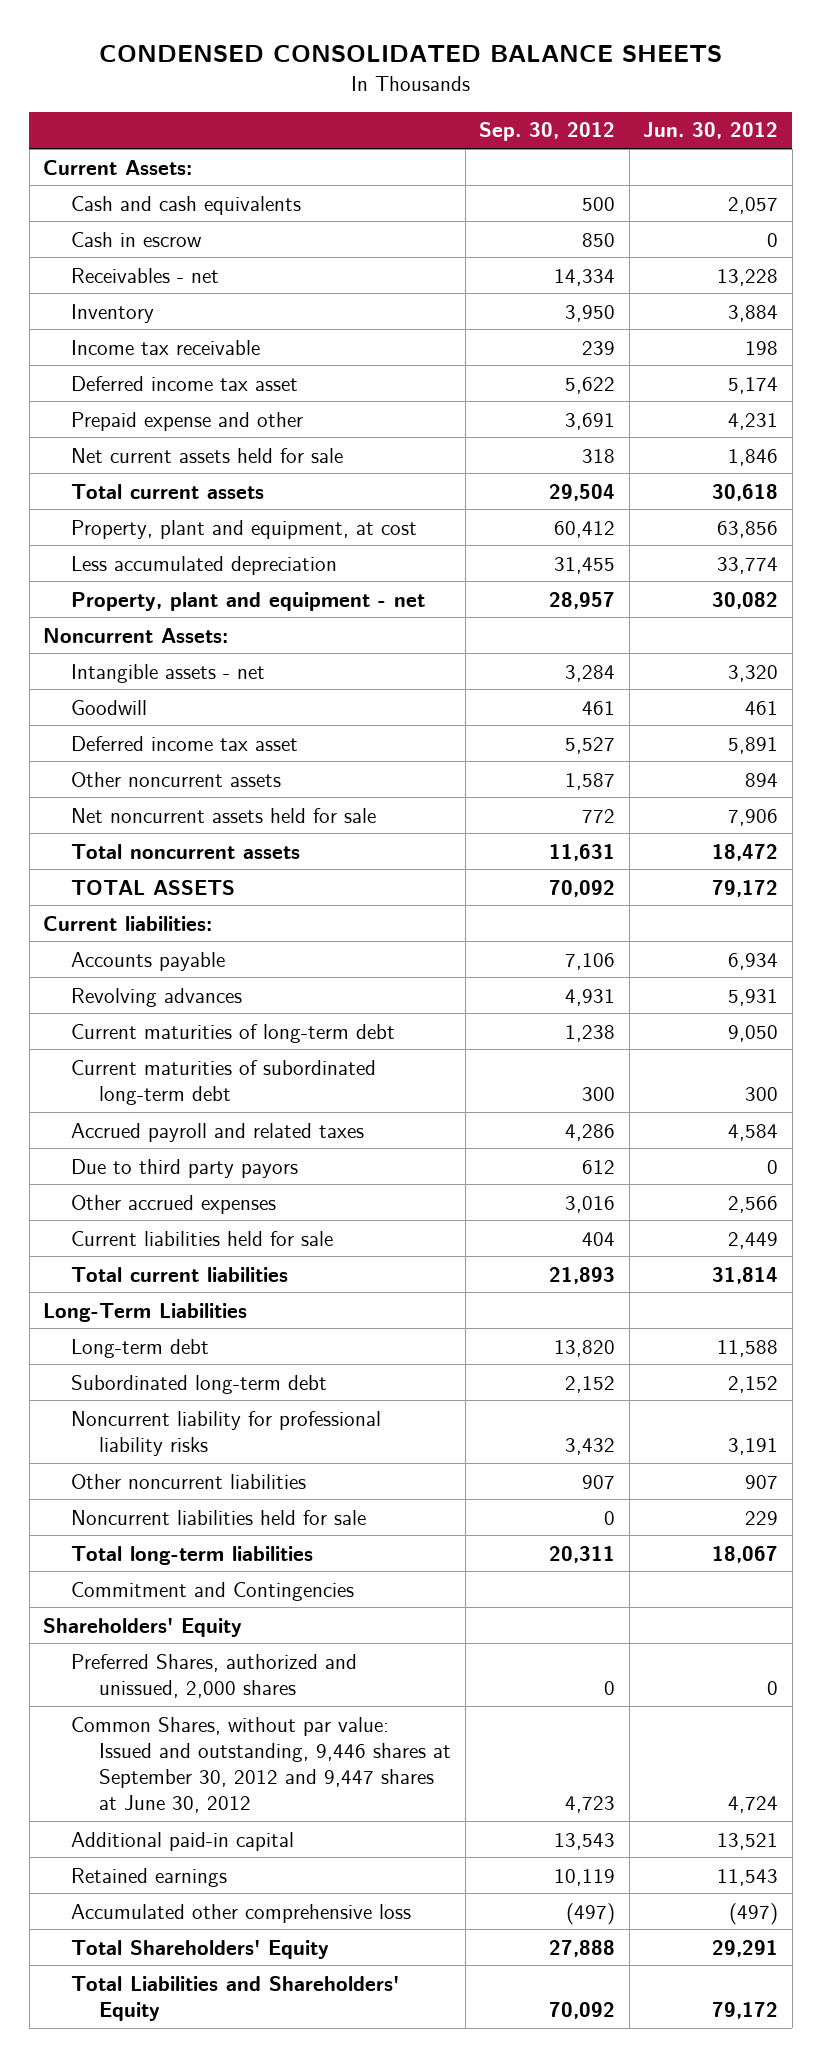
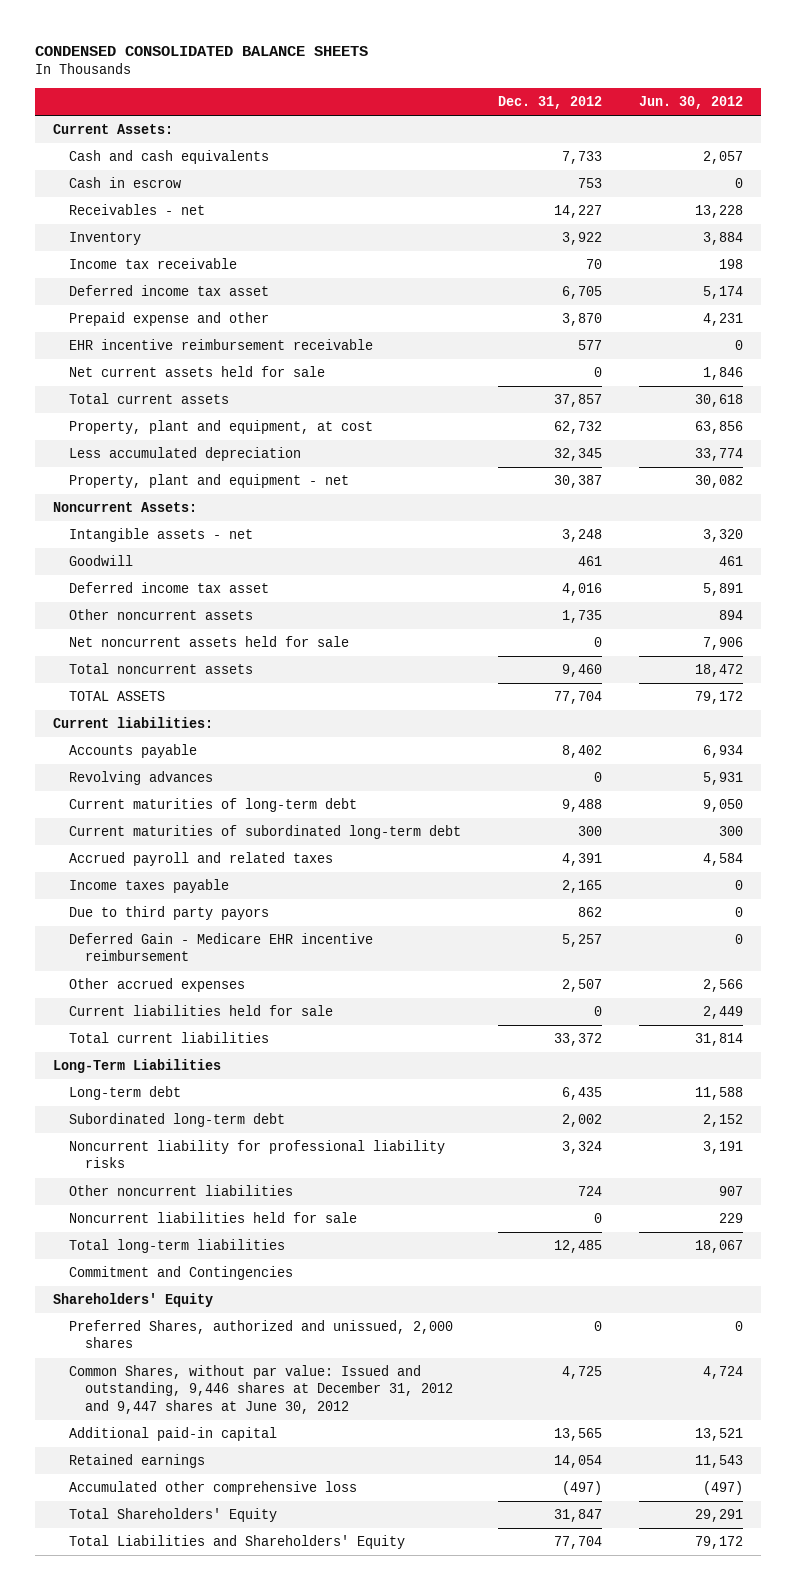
[479,122,616,142] Sep. 30, 2012 -> none
none -> [497,96,602,110] Dec. 31, 2012
none -> [68,339,373,351] EHR incentive reimbursement receivable
none -> [68,879,229,894] Income taxes payable
none -> [68,933,373,962] Deferred Gain - Medicare EHR incentive reimbursement
[71,1716,452,1814] Common Shares, without par value: Issued and outstanding, 9,446 shares at September 30, 2012 and 9,447 shares at June 30, 2012 -> [68,1365,453,1414] Common Shares, without par value: Issued and outstanding, 9,446 shares at December 31, 2012 and 9,447 shares at June 30, 2012

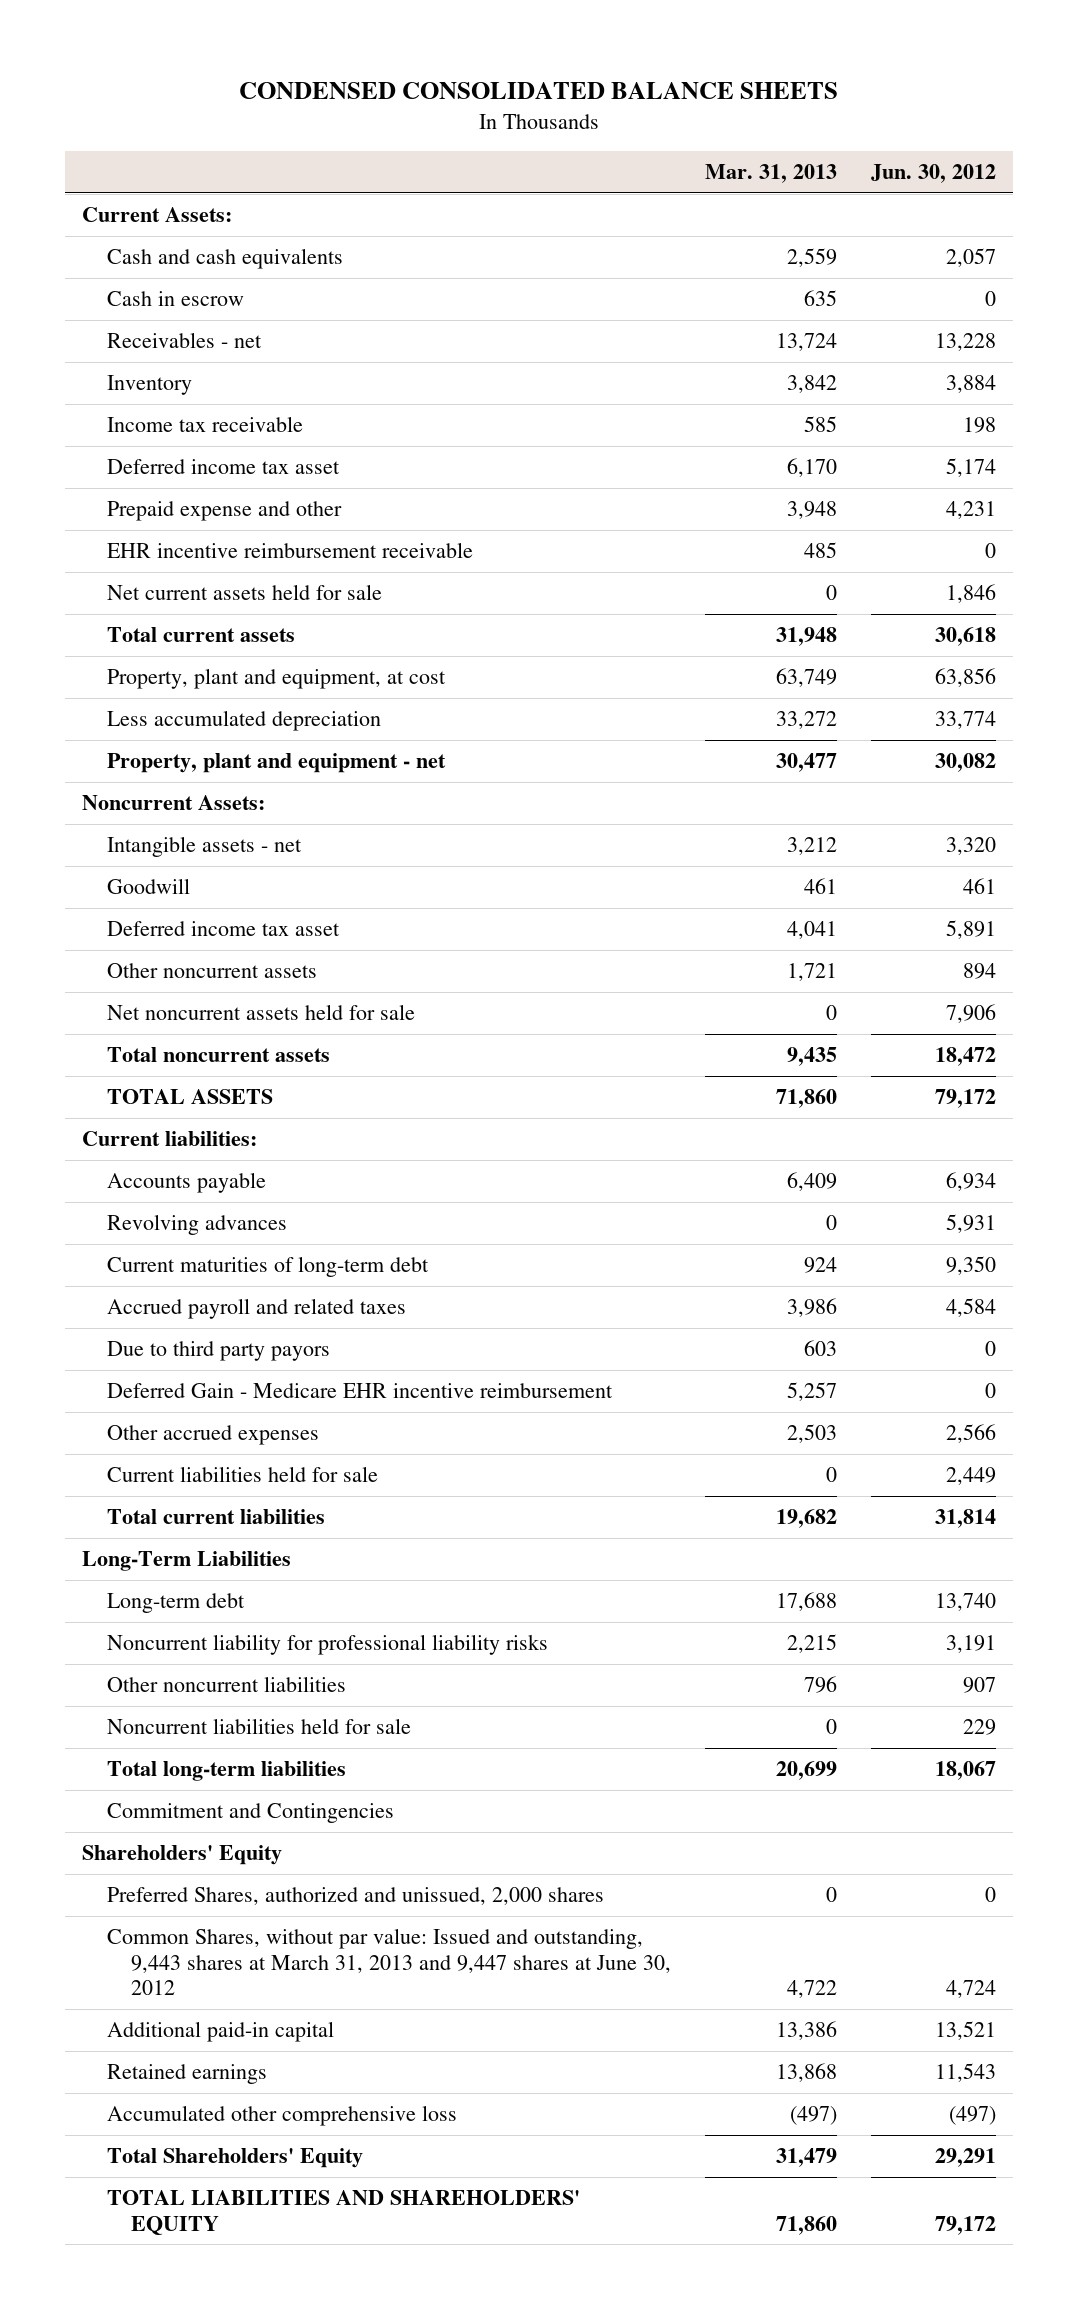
[497,96,602,110] Dec. 31, 2012 -> none
none -> [705,163,838,183] Mar. 31, 2013
[68,825,461,840] Current maturities of subordinated long-term debt -> none
[702,799,743,813] 9,050 -> [946,1256,997,1276] 9,350
[68,879,229,894] Income taxes payable -> none
[68,1113,285,1128] Subordinated long-term debt -> none
[694,1087,743,1101] 11,588 -> [935,1593,997,1612] 13,740
[68,1365,453,1414] Common Shares, without par value: Issued and outstanding, 9,446 shares at December 31, 2012 and 9,447 shares at June 30, 2012 -> [106,1928,672,1996] Common Shares, without par value: Issued and outstanding, 9,443 shares at March 31, 2013 and 9,447 shares at June 30, 2012
[68,1535,405,1550] Total Liabilities and Shareholders' Equity -> [106,2190,580,2235] TOTAL LIABILITIES AND SHAREHOLDERS' EQUITY

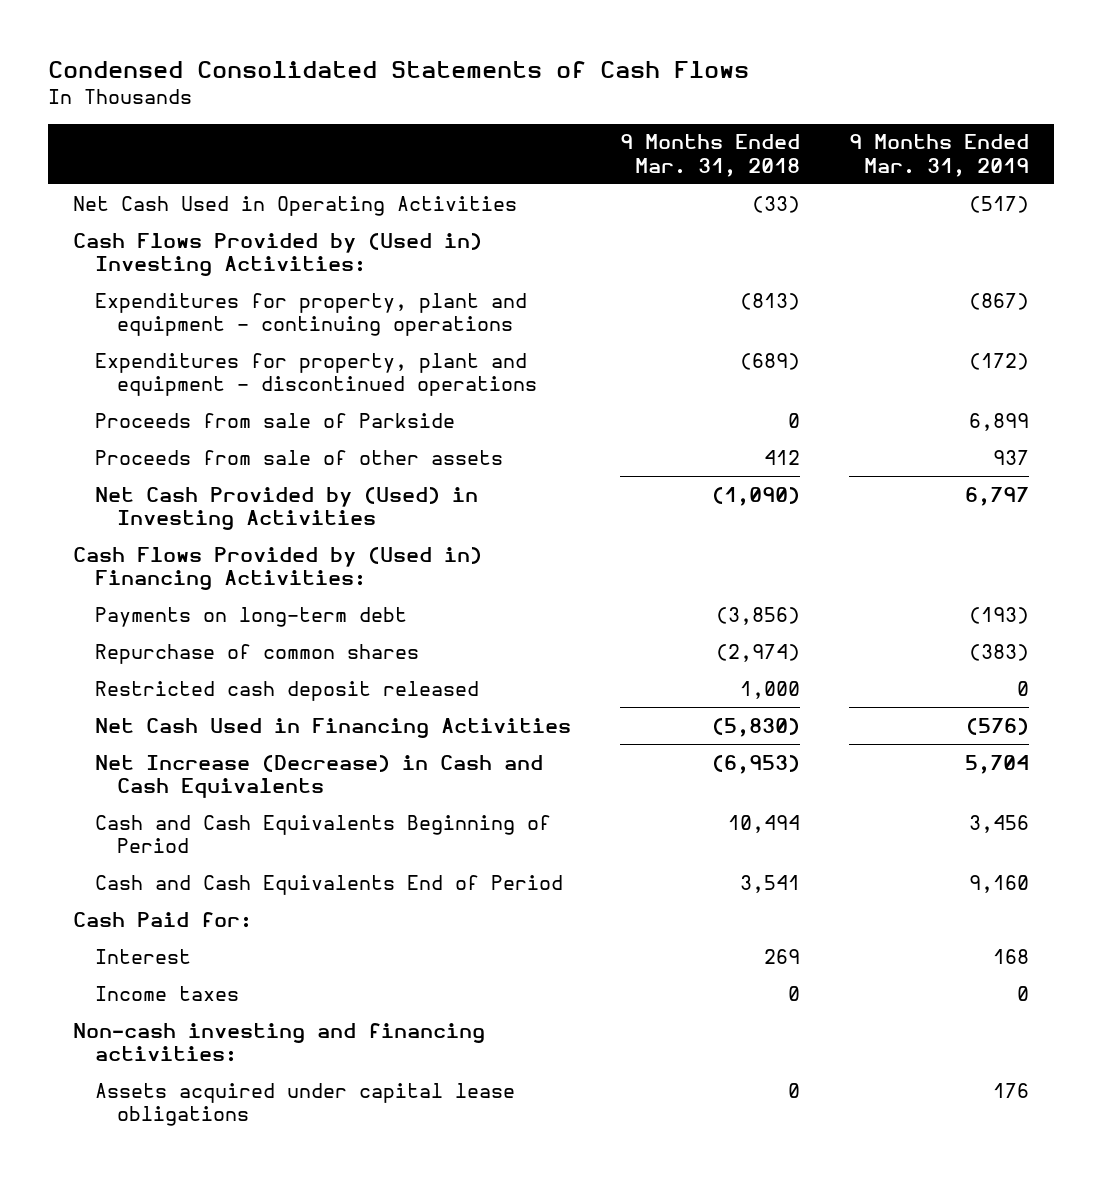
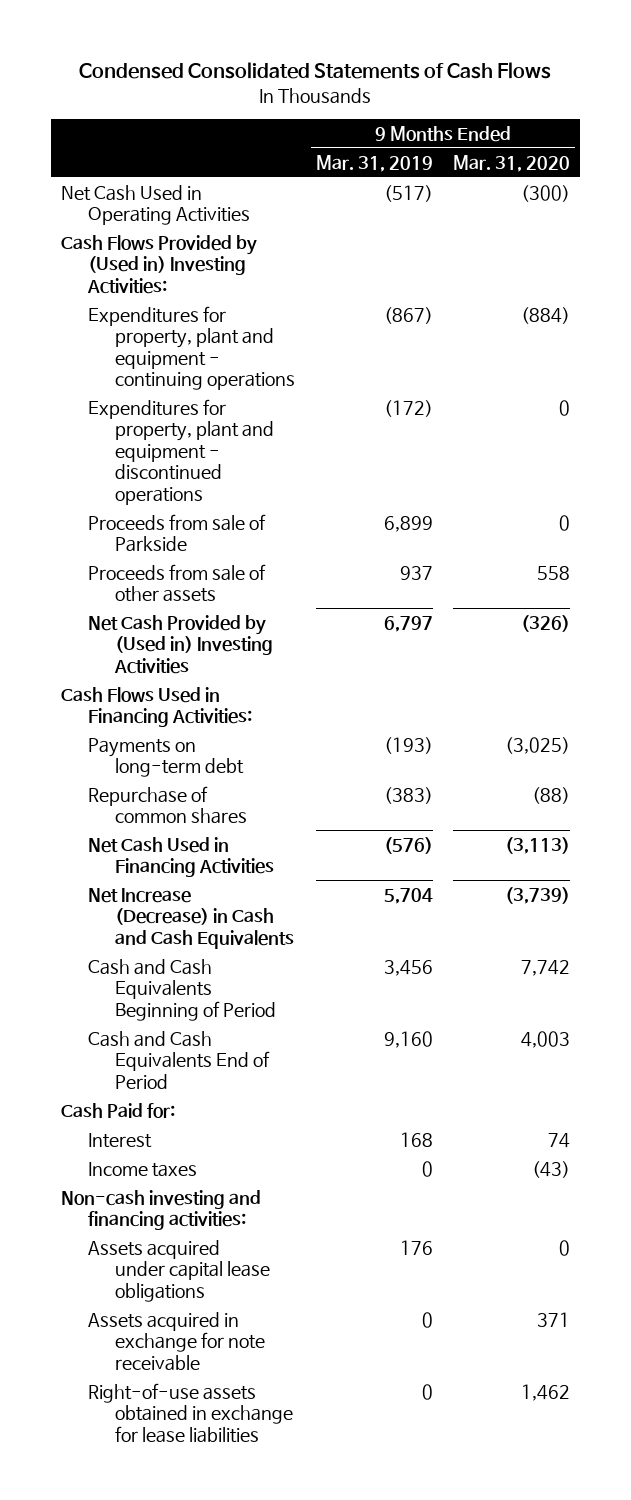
[620,134,801,177] 9 Months Ended Mar. 31, 2018 -> none
none -> [453,154,571,172] Mar. 31, 2020
[95,486,479,531] Net Cash Provided by (Used) in Investing Activities -> [88,614,274,674] Net Cash Provided by (Used in) Investing Activities
[72,546,482,591] Cash Flows Provided by (Used in) Financing Activities: -> [60,686,253,728] Cash Flows Used in Financing Activities:
[95,680,480,701] Restricted cash deposit released -> none
none -> [88,1311,266,1371] Assets acquired in exchange for note receivable
none -> [88,1382,294,1443] Right-of-use assets obtained in exchange for lease liabilities

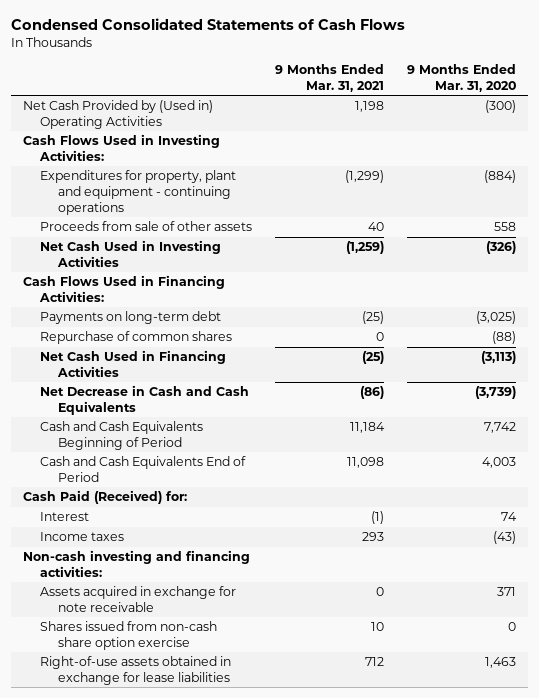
[315,154,433,172] Mar. 31, 2019 -> none
none -> [275,63,385,92] 9 Months Ended Mar. 31, 2021
[60,184,251,226] Net Cash Used in Operating Activities -> [22,100,213,129] Net Cash Provided by (Used in) Operating Activities
[60,234,257,294] Cash Flows Provided by (Used in) Investing Activities: -> [22,134,220,161] Cash Flows Used in Investing Activities:
[88,398,275,505] Expenditures for property, plant and equipment - discontinued operations -> none
[88,513,267,553] Proceeds from sale of Parkside -> none
[88,614,274,674] Net Cash Provided by (Used in) Investing Activities -> [40,240,222,267] Net Cash Used in Investing Activities
[88,887,295,949] Net Increase (Decrease) in Cash and Cash Equivalents -> [40,385,250,415] Net Decrease in Cash and Cash Equivalents
[60,1102,175,1118] Cash Paid for: -> [22,490,187,505] Cash Paid (Received) for:
[88,1239,271,1302] Assets acquired under capital lease obligations -> none
none -> [40,621,218,650] Shares issued from non-cash share option exercise
[521,1383,571,1401] 1,462 -> [485,657,517,669] 1,463

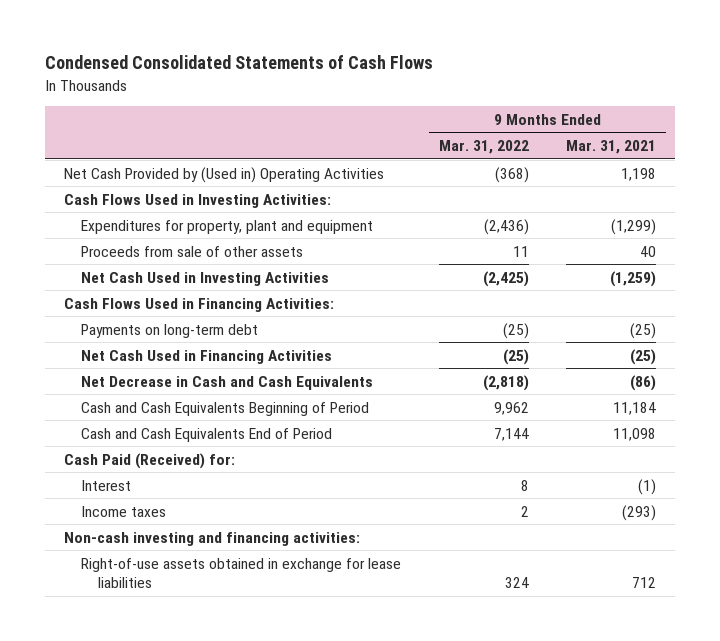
[407,63,517,92] 9 Months Ended Mar. 31, 2020 -> none
none -> [438,140,529,155] Mar. 31, 2022
[40,170,237,215] Expenditures for property, plant and equipment - continuing operations -> [81,219,374,234] Expenditures for property, plant and equipment
[40,331,233,345] Repurchase of common shares -> none
[362,532,385,542] 293 -> [622,504,657,521] (293)
[40,586,237,612] Assets acquired in exchange for note receivable -> none
[40,621,218,650] Shares issued from non-cash share option exercise -> none

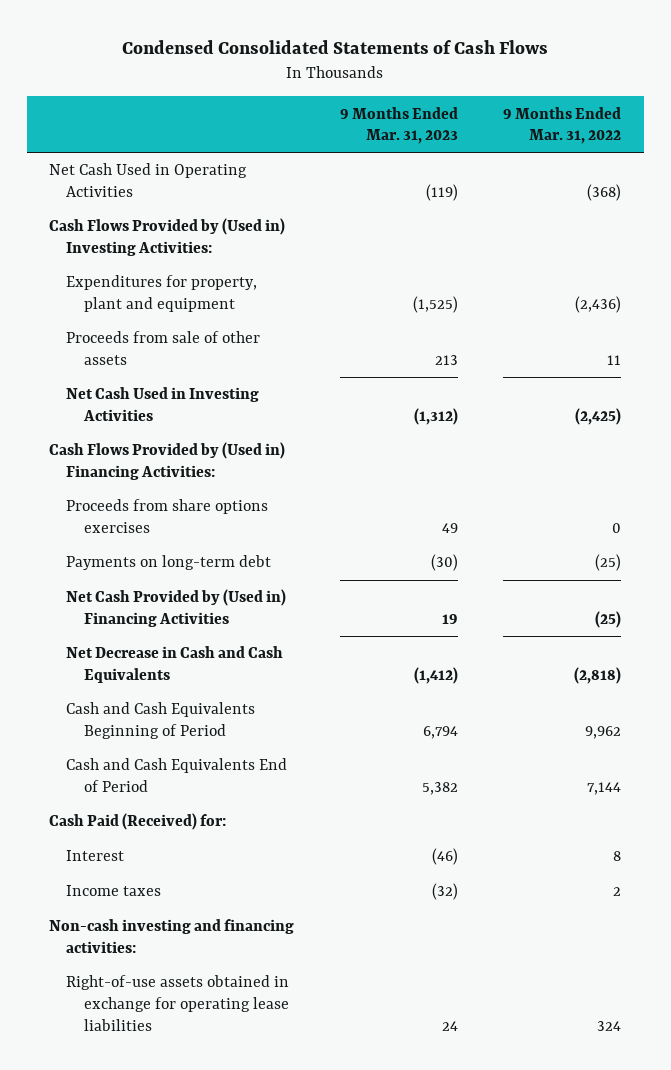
[566,140,657,155] Mar. 31, 2021 -> none
none -> [339,106,458,145] 9 Months Ended Mar. 31, 2023
[64,166,385,183] Net Cash Provided by (Used in) Operating Activities -> [49,163,248,197] Net Cash Used in Operating Activities
[64,193,332,208] Cash Flows Used in Investing Activities: -> [49,218,286,256] Cash Flows Provided by (Used in) Investing Activities:
[64,297,335,312] Cash Flows Used in Financing Activities: -> [49,442,286,480] Cash Flows Provided by (Used in) Financing Activities:
none -> [66,499,269,533] Proceeds from share options exercises
[81,349,333,364] Net Cash Used in Financing Activities -> [66,589,287,627] Net Cash Provided by (Used in) Financing Activities
[81,557,402,589] Right-of-use assets obtained in exchange for lease liabilities -> [66,975,290,1031] Right-of-use assets obtained in exchange for operating lease liabilities

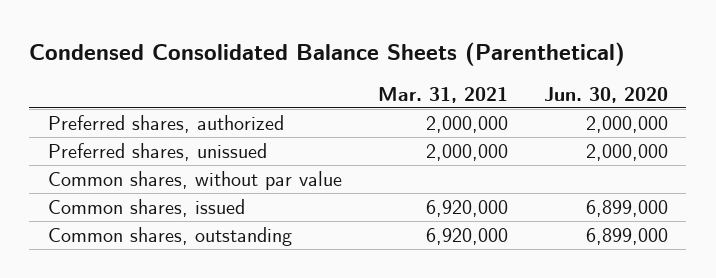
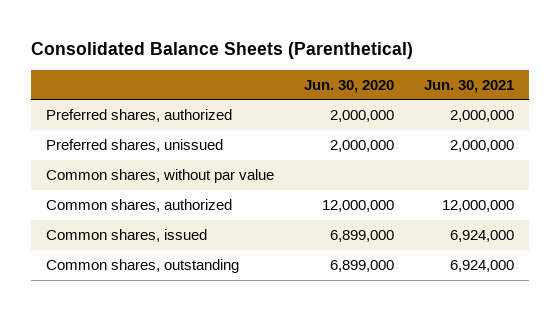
[29,41,626,66] Condensed Consolidated Balance Sheets (Parenthetical) -> [30,41,413,59] Consolidated Balance Sheets (Parenthetical)
[377,86,508,103] Mar. 31, 2021 -> none
none -> [423,79,514,93] Jun. 30, 2021
none -> [45,199,232,213] Common shares, authorized

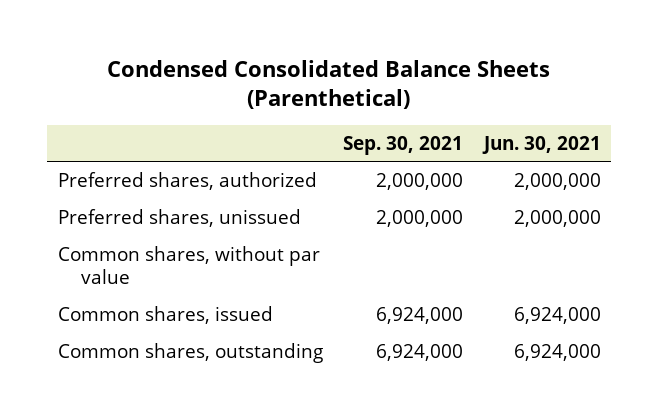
[30,41,413,59] Consolidated Balance Sheets (Parenthetical) -> [107,59,551,109] Condensed Consolidated Balance Sheets (Parenthetical)
[303,79,394,93] Jun. 30, 2020 -> none
none -> [343,135,464,155] Sep. 30, 2021
[45,199,232,213] Common shares, authorized -> none

